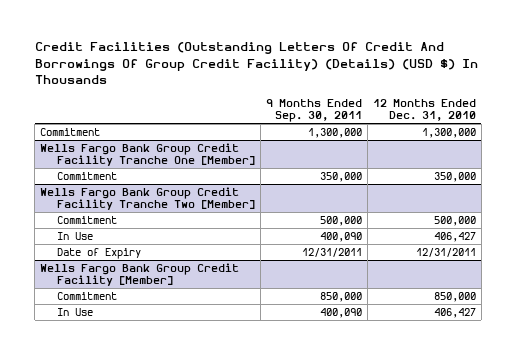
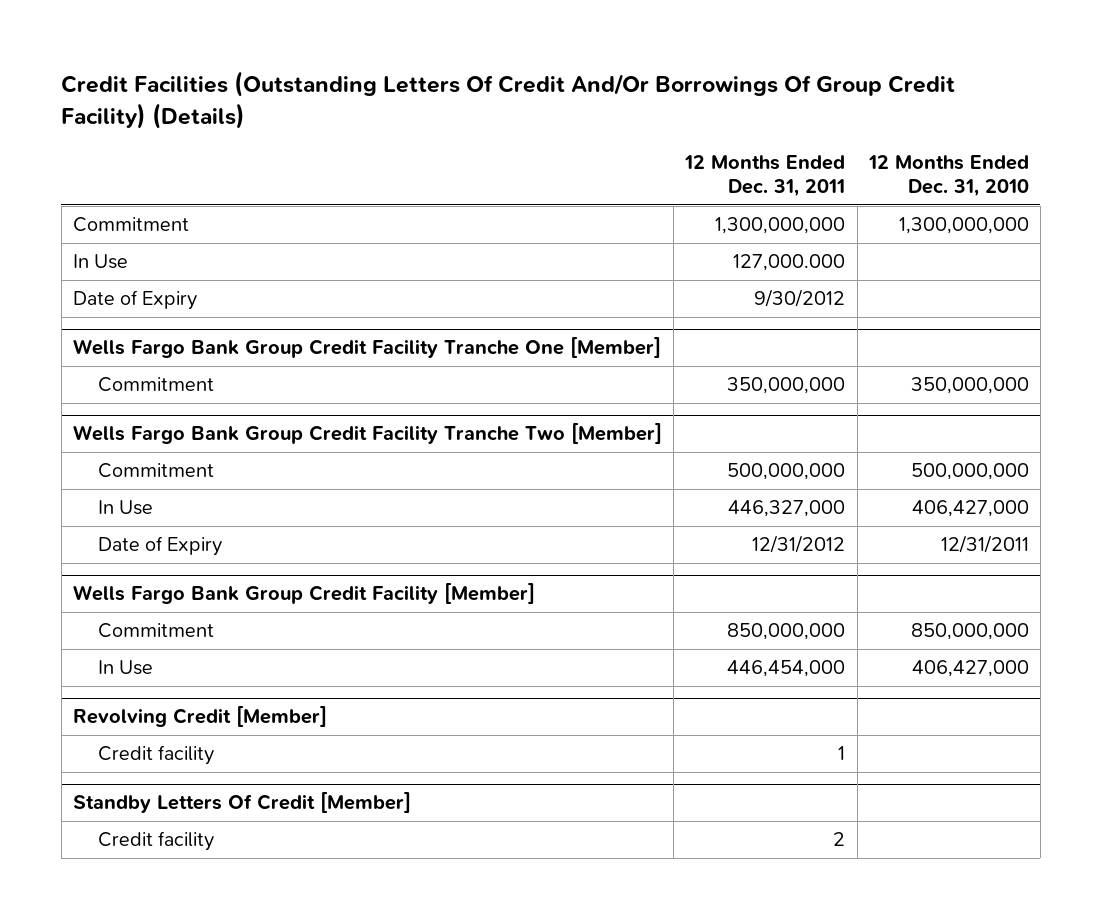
[34,42,478,85] Credit Facilities (Outstanding Letters Of Credit And Borrowings Of Group Credit Facility) (Details) (USD $) In Thousands -> [61,71,956,129] Credit Facilities (Outstanding Letters Of Credit And/Or Borrowings Of Group Credit Facility) (Details)
[265,98,362,123] 9 Months Ended Sep. 30, 2011 -> none
none -> [684,155,846,198] 12 Months Ended Dec. 31, 2011
[421,128,476,139] 1,300,000 -> [898,217,1029,235] 1,300,000,000
none -> [72,254,128,270] In Use
none -> [72,290,197,311] Date of Expiry
[433,172,476,183] 350,000 -> [910,377,1029,395] 350,000,000
[433,216,476,227] 500,000 -> [910,463,1029,481] 500,000,000
[433,232,476,243] 406,427 -> [911,500,1029,518] 406,427,000
[433,292,476,303] 850,000 -> [910,623,1029,641] 850,000,000
[433,308,476,319] 406,427 -> [911,660,1029,678] 406,427,000
none -> [72,706,327,728] Revolving Credit [Member]
none -> [98,745,215,766] Credit facility
none -> [72,792,411,814] Standby Letters Of Credit [Member]
none -> [98,831,215,852] Credit facility

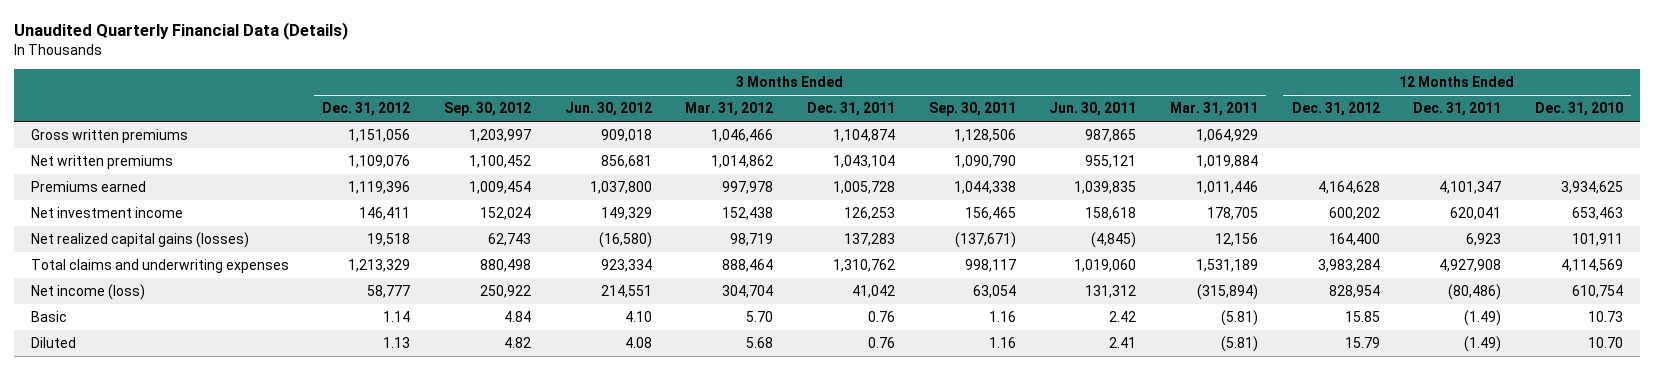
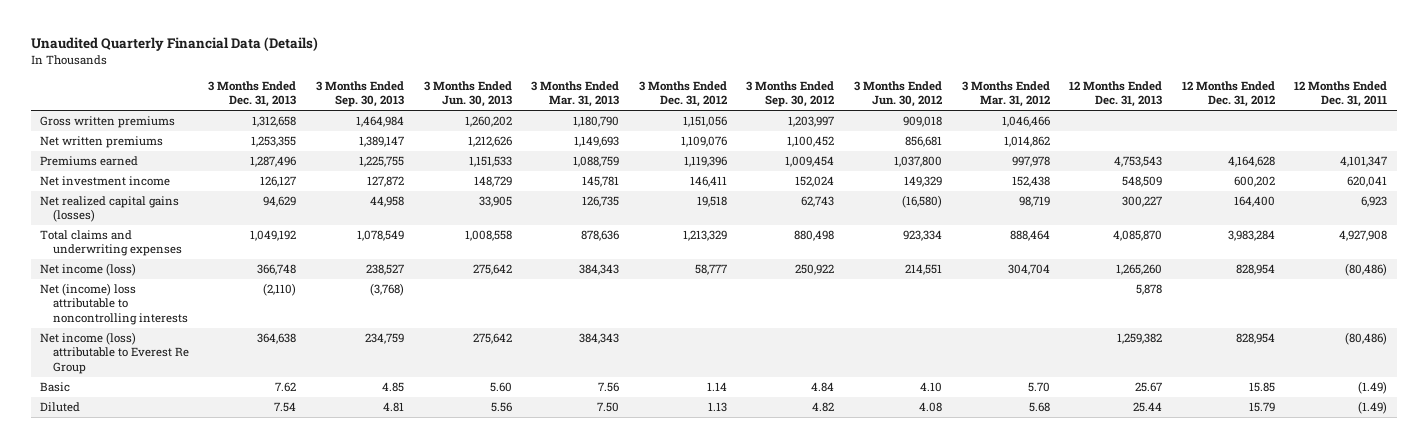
[806,102,895,117] Dec. 31, 2011 -> none
[928,102,1016,117] Sep. 30, 2011 -> none
[1049,102,1137,117] Jun. 30, 2011 -> none
[1169,102,1258,117] Mar. 31, 2011 -> none
[1534,102,1623,117] Dec. 31, 2010 -> none
none -> [208,80,297,107] 3 Months Ended Dec. 31, 2013
none -> [316,80,405,107] 3 Months Ended Sep. 30, 2013
none -> [423,80,512,107] 3 Months Ended Jun. 30, 2013
none -> [531,80,620,107] 3 Months Ended Mar. 31, 2013
none -> [1069,80,1163,107] 12 Months Ended Dec. 31, 2013
none -> [40,283,188,325] Net (income) loss attributable to noncontrolling interests
none -> [40,332,189,374] Net income (loss) attributable to Everest Re Group

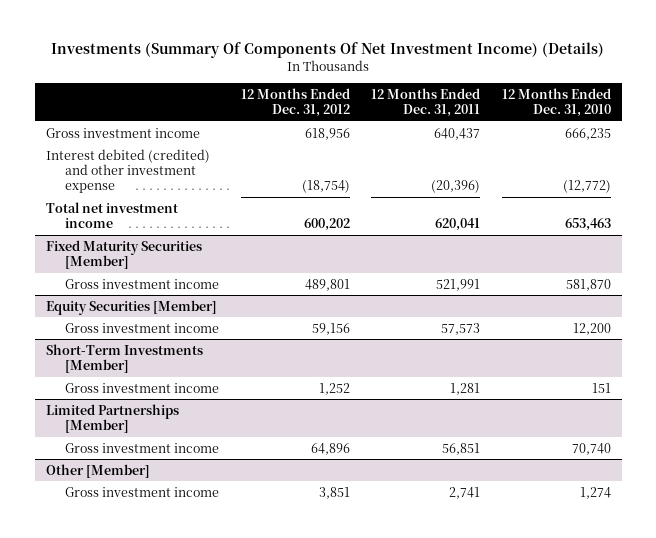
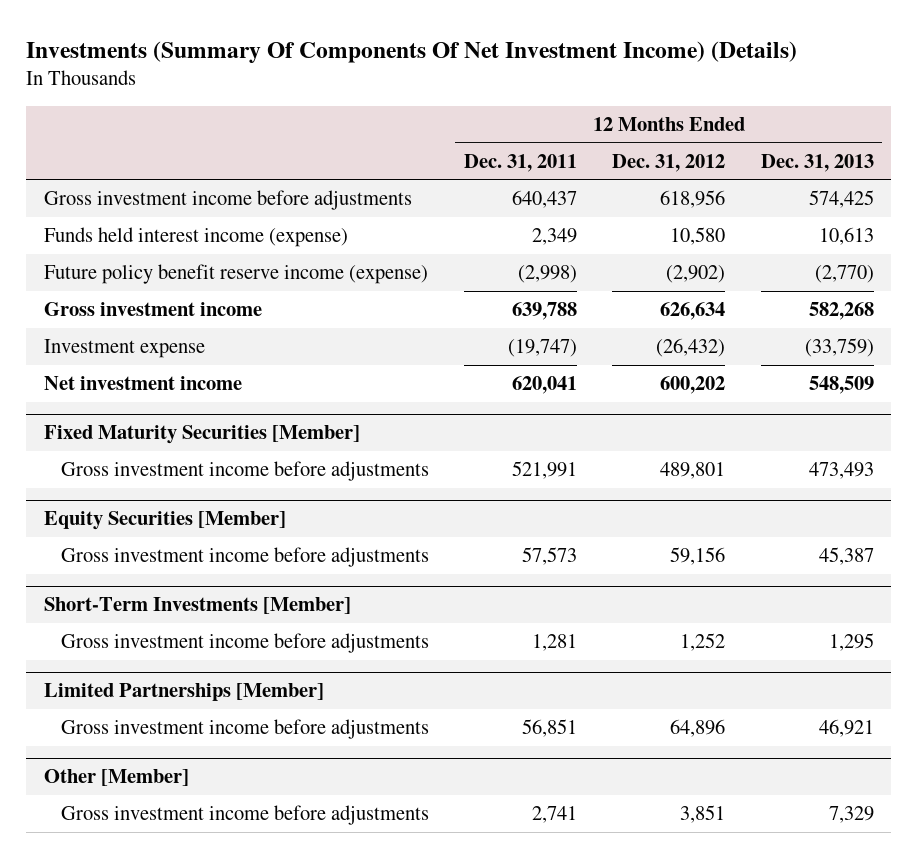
[501,87,611,118] 12 Months Ended Dec. 31, 2010 -> none
none -> [760,153,874,172] Dec. 31, 2013
none -> [43,190,412,211] Gross investment income before adjustments
none -> [43,227,348,248] Funds held interest income (expense)
none -> [43,264,428,285] Future policy benefit reserve income (expense)
[304,127,350,140] 618,956 -> [660,302,726,321] 626,634
[434,127,481,140] 640,437 -> [512,302,578,321] 639,788
[45,148,210,194] Interest debited (credited) and other investment expense -> [43,339,205,359] Investment expense
[301,180,350,194] (18,754) -> [656,338,726,358] (26,432)
[431,180,481,194] (20,396) -> [508,339,578,358] (19,747)
[45,201,178,229] Total net investment income -> [43,376,242,391] Net investment income
[65,278,220,289] Gross investment income -> [61,461,430,482] Gross investment income before adjustments
[65,322,220,333] Gross investment income -> [61,547,430,568] Gross investment income before adjustments
[65,382,220,393] Gross investment income -> [61,633,430,654] Gross investment income before adjustments
[65,442,220,453] Gross investment income -> [61,719,430,740] Gross investment income before adjustments
[65,486,220,497] Gross investment income -> [61,805,430,826] Gross investment income before adjustments

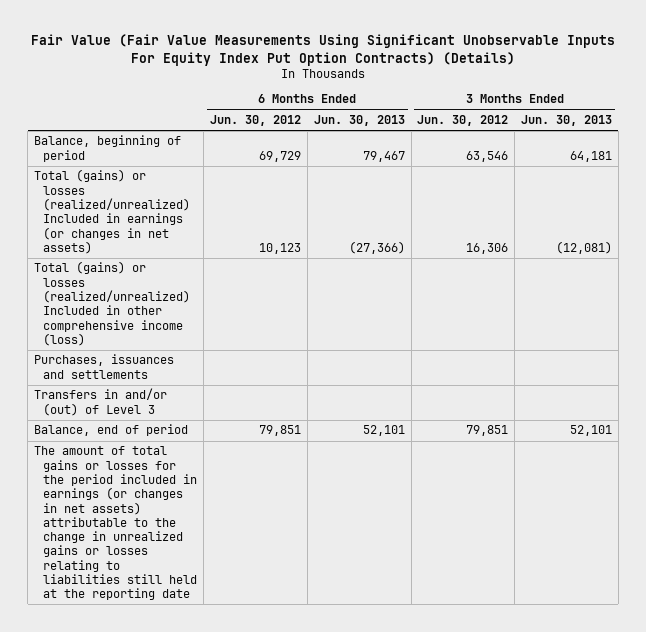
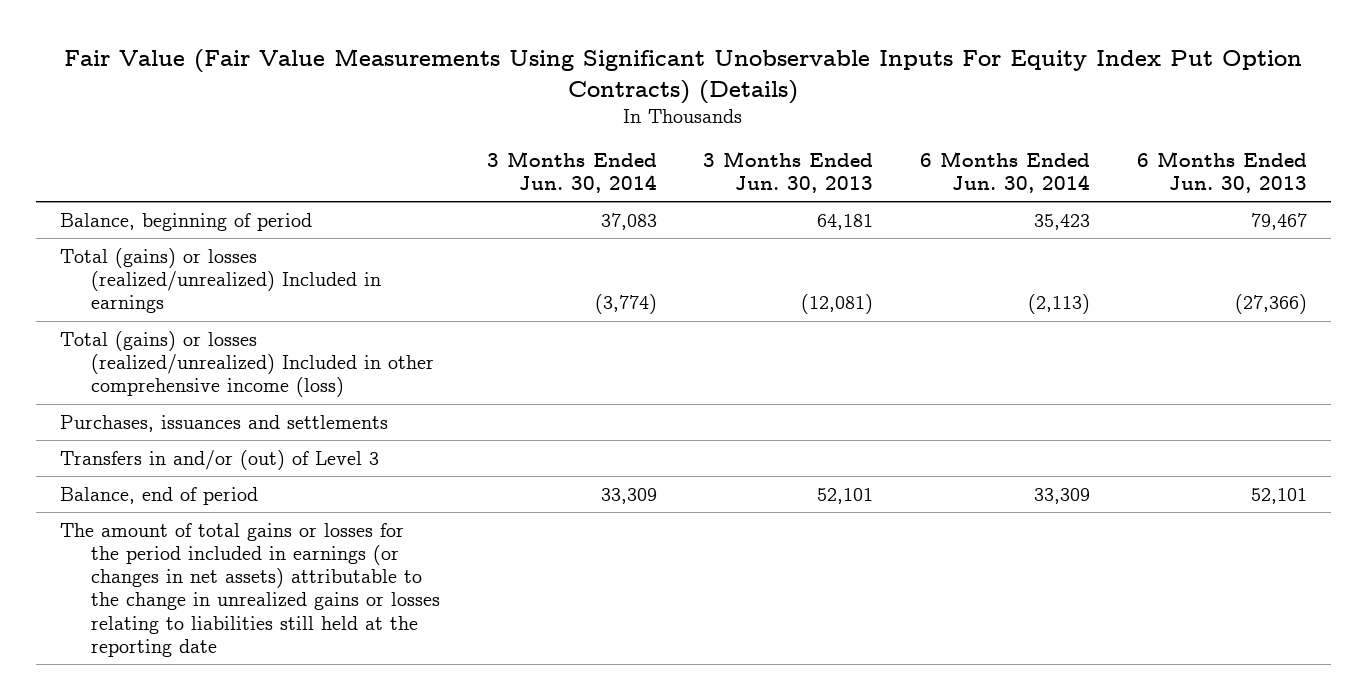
[210,115,302,127] Jun. 30, 2012 -> none
[417,115,509,127] Jun. 30, 2012 -> none
none -> [486,150,657,194] 3 Months Ended Jun. 30, 2014
none -> [920,150,1091,194] 6 Months Ended Jun. 30, 2014
[34,169,191,254] Total (gains) or losses (realized/unrealized) Included in earnings (or changes in net assets) -> [59,247,381,314] Total (gains) or losses (realized/unrealized) Included in earnings

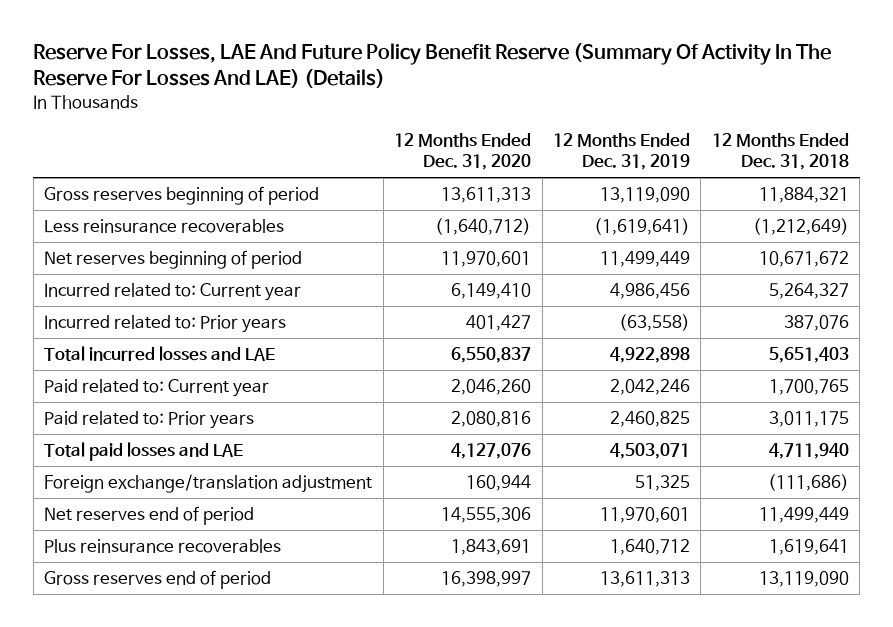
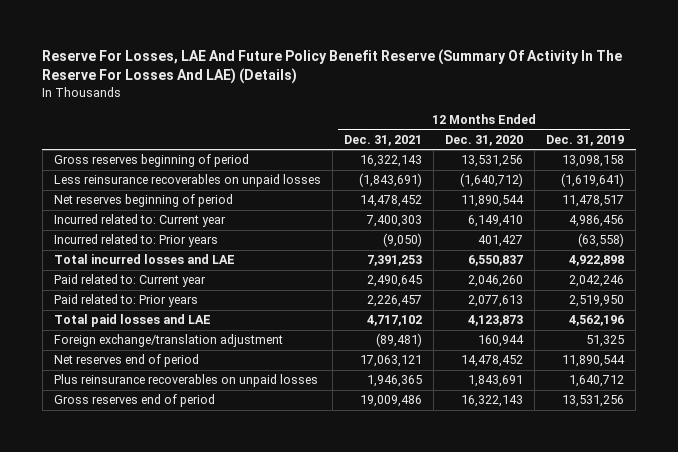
[711,133,849,171] 12 Months Ended Dec. 31, 2018 -> none
none -> [344,134,423,146] Dec. 31, 2021
[441,186,532,203] 13,611,313 -> [461,155,524,168] 13,531,256
[600,186,691,203] 13,119,090 -> [562,155,625,168] 13,098,158
[44,218,285,233] Less reinsurance recoverables -> [53,174,321,188] Less reinsurance recoverables on unpaid losses
[441,250,532,267] 11,970,601 -> [461,195,525,208] 11,890,544
[600,250,691,267] 11,499,449 -> [562,195,625,208] 11,478,517
[451,410,532,427] 2,080,816 -> [468,295,524,308] 2,077,613
[610,410,691,427] 2,460,825 -> [569,295,625,308] 2,519,950
[451,442,532,459] 4,127,076 -> [468,315,524,327] 4,123,873
[610,442,691,459] 4,503,071 -> [569,315,625,327] 4,562,196
[441,506,532,523] 14,555,306 -> [461,355,524,368] 14,478,452
[600,506,691,523] 11,970,601 -> [562,355,626,368] 11,890,544
[44,538,282,553] Plus reinsurance recoverables -> [53,374,318,388] Plus reinsurance recoverables on unpaid losses
[441,570,532,587] 16,398,997 -> [461,395,524,408] 16,322,143
[600,570,691,587] 13,611,313 -> [562,395,625,408] 13,531,256

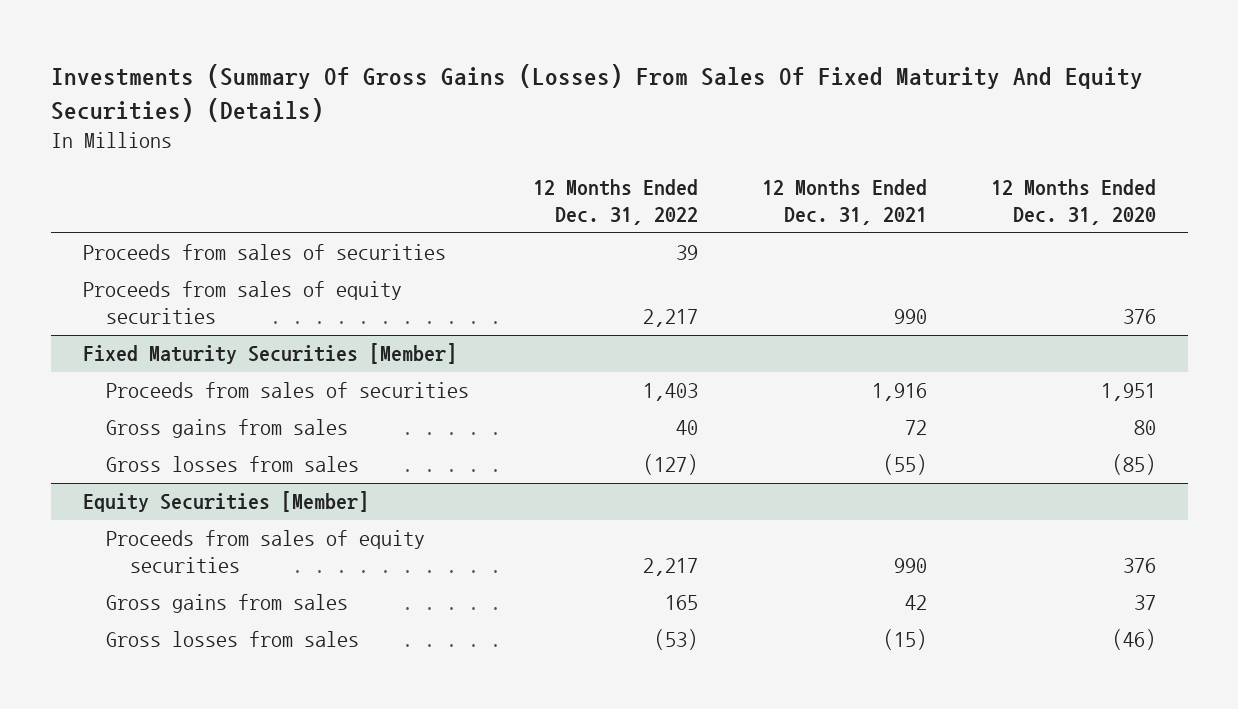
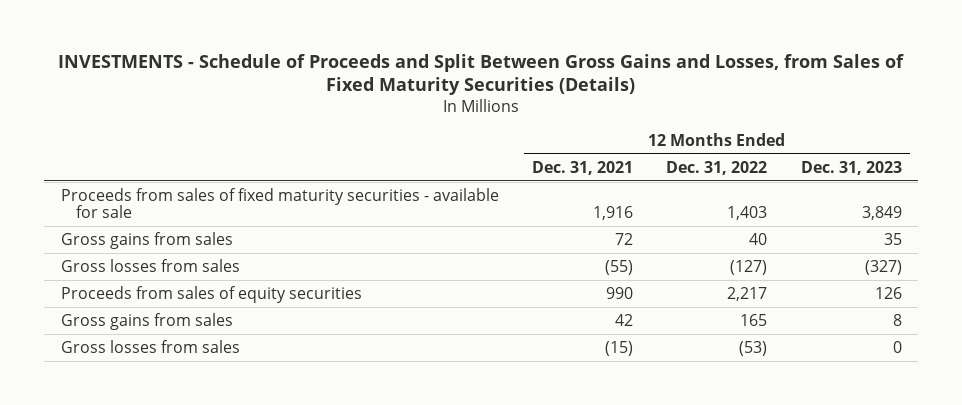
[50,64,1143,123] Investments (Summary Of Gross Gains (Losses) From Sales Of Fixed Maturity And Equity Securities) (Details) -> [58,53,905,96] INVESTMENTS - Schedule of Proceeds and Split Between Gross Gains and Losses, from Sales of Fixed Maturity Securities (Details)
[990,179,1156,226] 12 Months Ended Dec. 31, 2020 -> none
none -> [800,160,902,175] Dec. 31, 2023
[82,244,446,261] Proceeds from sales of securities -> none
[82,281,402,325] Proceeds from sales of equity securities -> none
[82,343,457,365] Fixed Maturity Securities [Member] -> none
[106,382,470,399] Proceeds from sales of securities -> [60,187,499,219] Proceeds from sales of fixed maturity securities - available for sale
[82,491,369,513] Equity Securities [Member] -> none

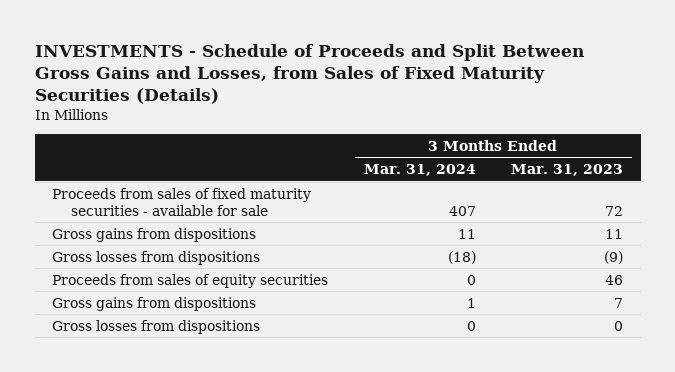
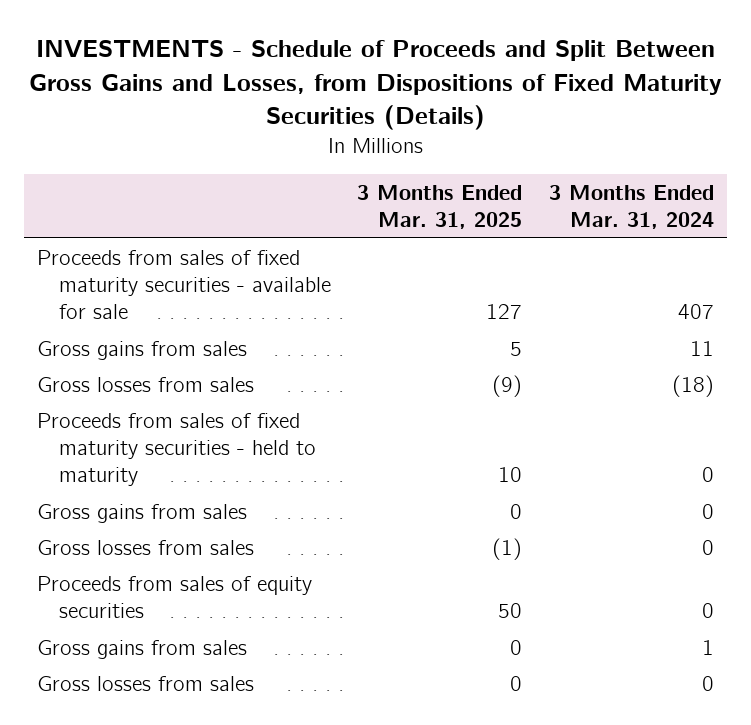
[34,43,584,104] INVESTMENTS - Schedule of Proceeds and Split Between Gross Gains and Losses, from Sales of Fixed Maturity Securities (Details) -> [28,40,722,130] INVESTMENTS - Schedule of Proceeds and Split Between Gross Gains and Losses, from Dispositions of Fixed Maturity Securities (Details)
[510,164,623,177] Mar. 31, 2023 -> none
none -> [357,184,523,230] 3 Months Ended Mar. 31, 2025
[52,227,257,242] Gross gains from dispositions -> [37,340,248,360] Gross gains from sales
[52,250,261,265] Gross losses from dispositions -> [37,376,255,392] Gross losses from sales
none -> [37,412,317,487] Proceeds from sales of fixed maturity securities - held to maturity
none -> [37,503,248,523] Gross gains from sales
none -> [37,539,255,555] Gross losses from sales
[52,296,257,311] Gross gains from dispositions -> [37,639,248,659] Gross gains from sales
[52,319,261,334] Gross losses from dispositions -> [37,675,255,691] Gross losses from sales

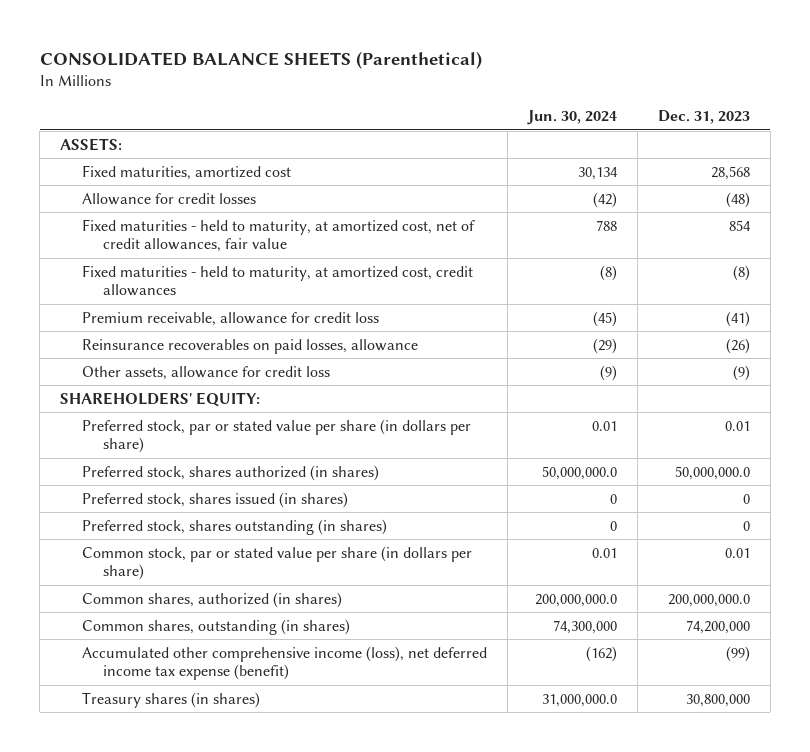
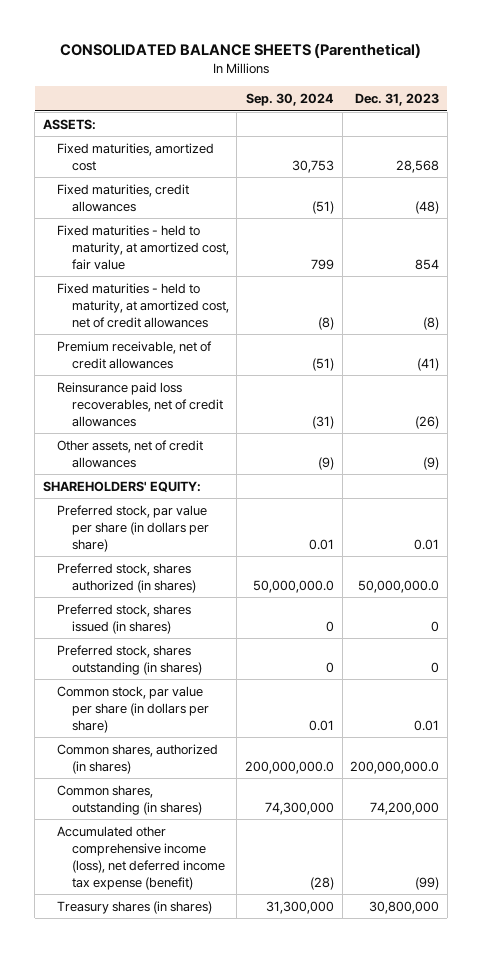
[526,110,617,126] Jun. 30, 2024 -> none
none -> [245,93,334,107] Sep. 30, 2024
[81,192,256,205] Allowance for credit losses -> [57,183,190,212] Fixed maturities, credit allowances
[81,218,475,253] Fixed maturities - held to maturity, at amortized cost, net of credit allowances, fair value -> [57,224,229,270] Fixed maturities - held to maturity, at amortized cost, fair value
[81,264,473,297] Fixed maturities - held to maturity, at amortized cost, credit allowances -> [57,282,229,328] Fixed maturities - held to maturity, at amortized cost, net of credit allowances
[81,311,379,326] Premium receivable, allowance for credit loss -> [57,340,213,369] Premium receivable, net of credit allowances
[81,338,418,354] Reinsurance recoverables on paid losses, allowance -> [57,381,223,427] Reinsurance paid loss recoverables, net of credit allowances
[81,365,330,380] Other assets, allowance for credit loss -> [57,439,204,468] Other assets, net of credit allowances
[81,418,471,454] Preferred stock, par or stated value per share (in dollars per share) -> [57,504,209,552] Preferred stock, par value per share (in dollars per share)
[81,545,472,581] Common stock, par or stated value per share (in dollars per share) -> [57,685,209,733] Common stock, par value per share (in dollars per share)

